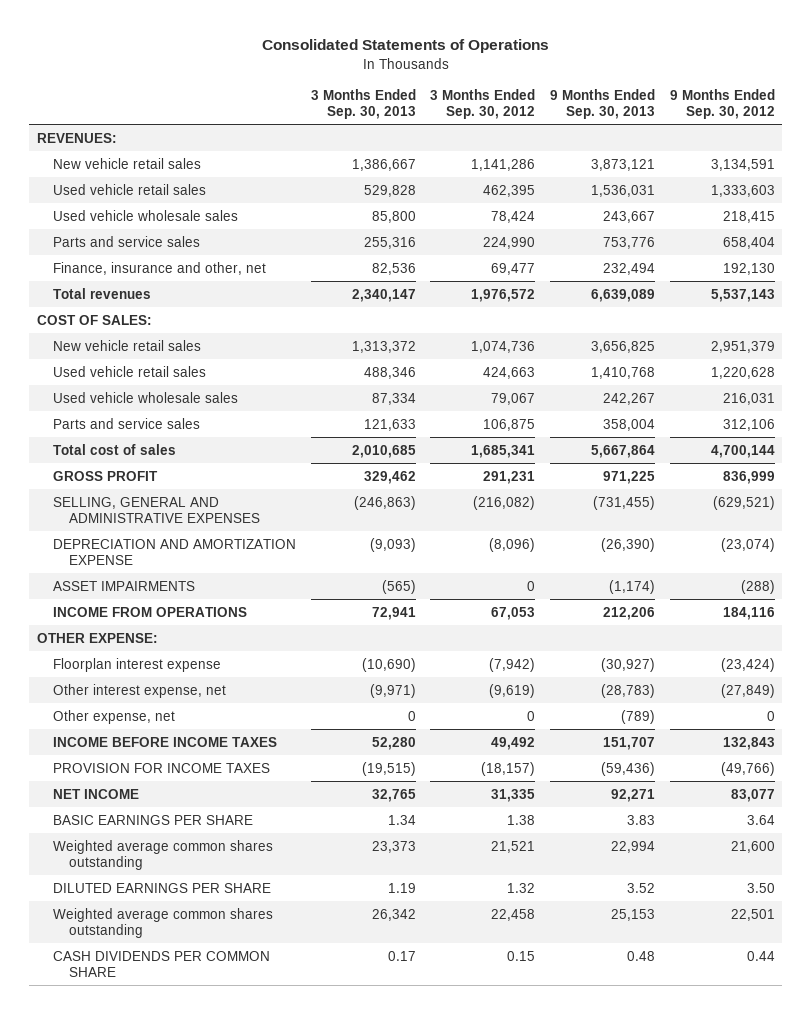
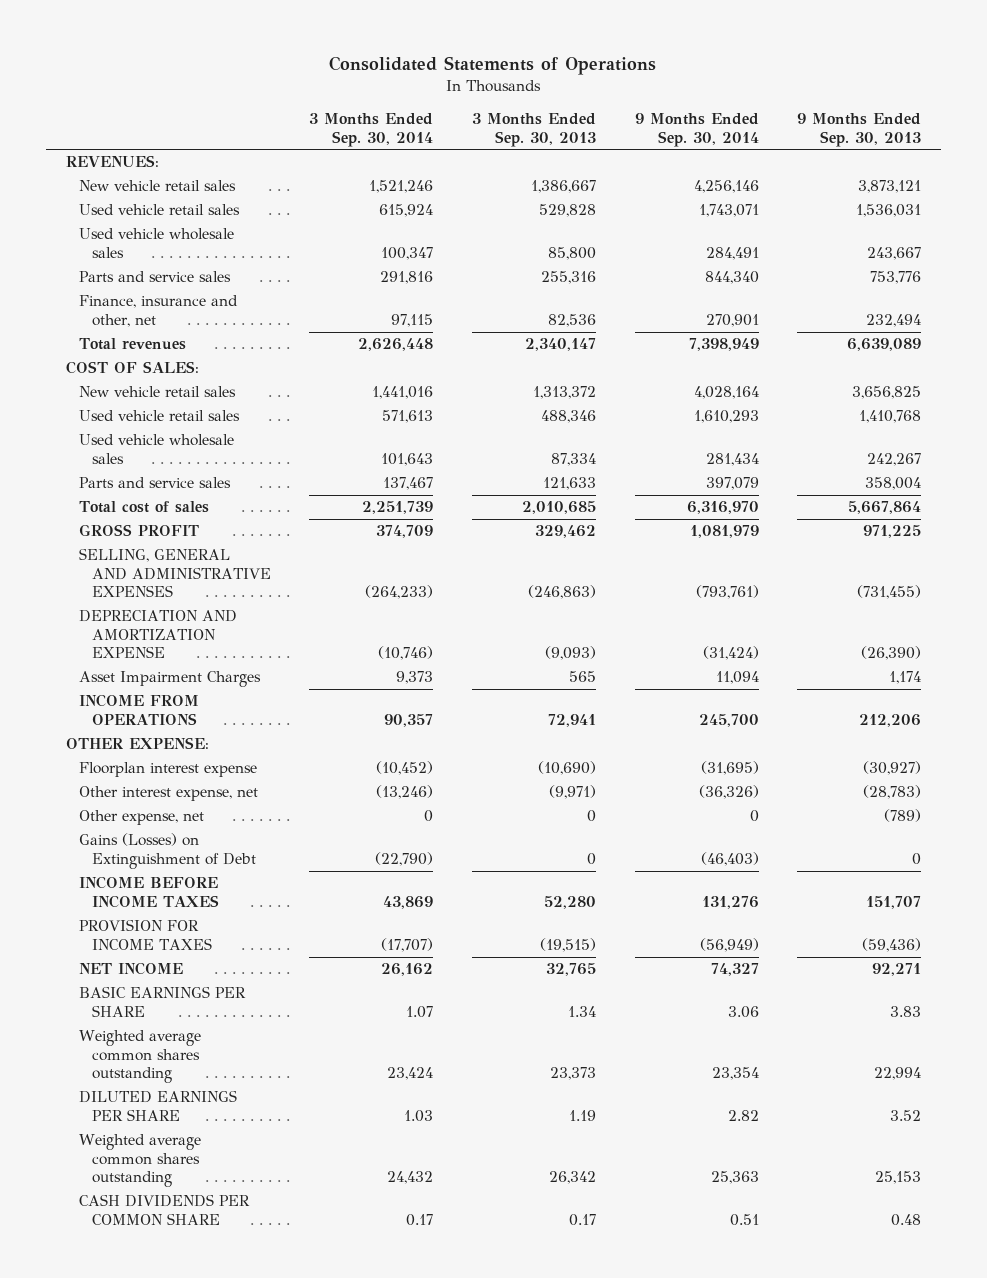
[430,88,536,119] 3 Months Ended Sep. 30, 2012 -> none
[669,88,775,119] 9 Months Ended Sep. 30, 2012 -> none
none -> [309,113,434,147] 3 Months Ended Sep. 30, 2014
none -> [634,113,759,147] 9 Months Ended Sep. 30, 2014
[52,580,195,591] ASSET IMPAIRMENTS -> [78,671,261,688] Asset Impairment Charges
[381,579,416,594] (565) -> [568,671,596,683] 565
[609,579,656,594] (1,174) -> [889,671,922,685] 1,174
none -> [78,833,256,869] Gains (Losses) on Extinguishment of Debt

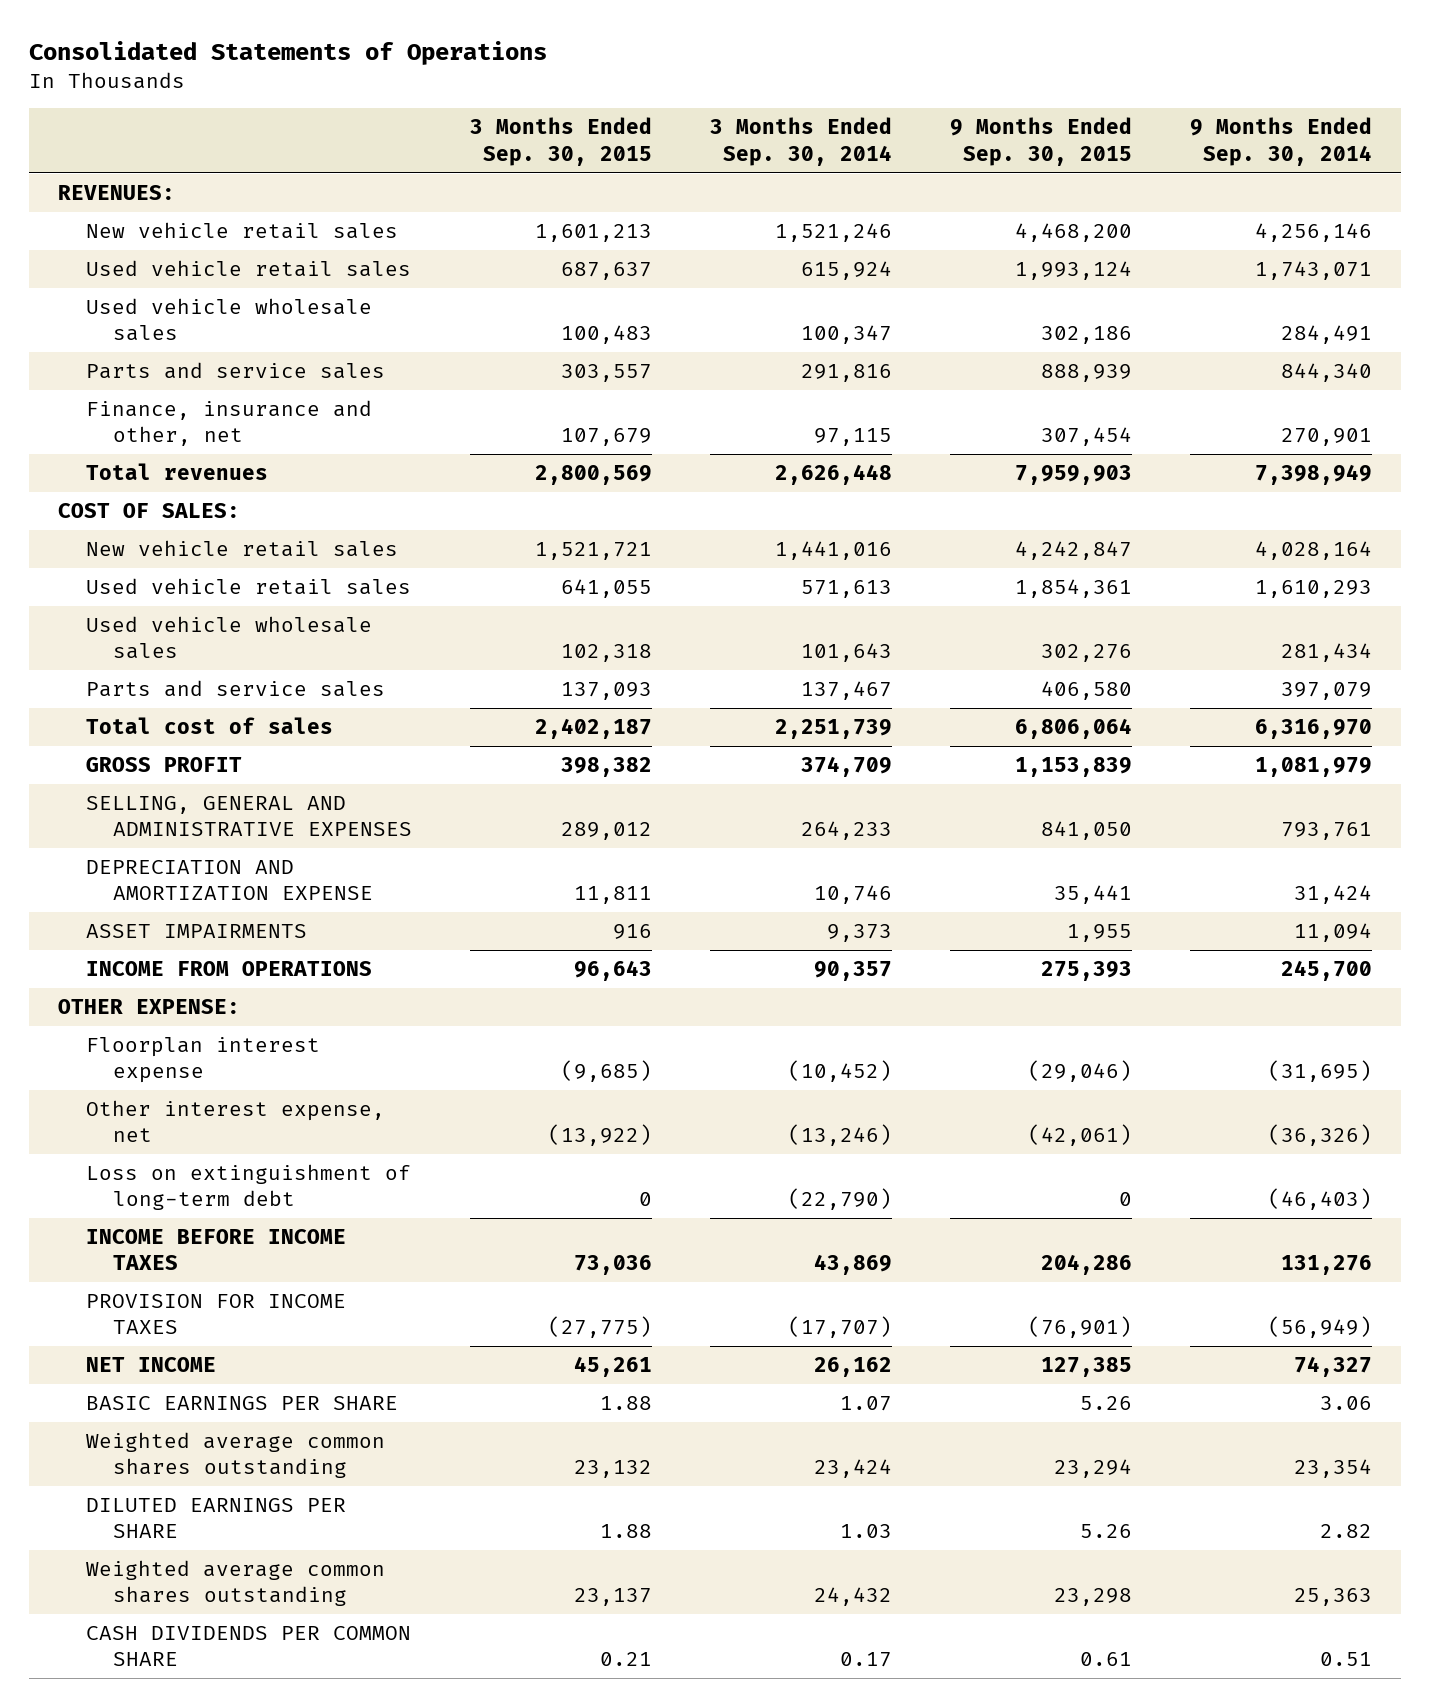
[471,113,596,147] 3 Months Ended Sep. 30, 2013 -> none
[797,113,922,147] 9 Months Ended Sep. 30, 2013 -> none
none -> [470,117,653,166] 3 Months Ended Sep. 30, 2015
none -> [950,117,1133,166] 9 Months Ended Sep. 30, 2015
[365,585,434,600] (264,233) -> [801,821,893,841] 264,233
[695,585,759,600] (793,761) -> [1281,822,1373,841] 793,761
[378,646,434,661] (10,746) -> [814,885,893,905] 10,746
[702,646,759,661] (31,424) -> [1294,885,1373,905] 31,424
[78,671,261,688] Asset Impairment Charges -> [85,924,307,939] ASSET IMPAIRMENTS
[78,810,204,826] Other expense, net -> none
[78,833,256,869] Gains (Losses) on Extinguishment of Debt -> [85,1164,411,1211] Loss on extinguishment of long-term debt

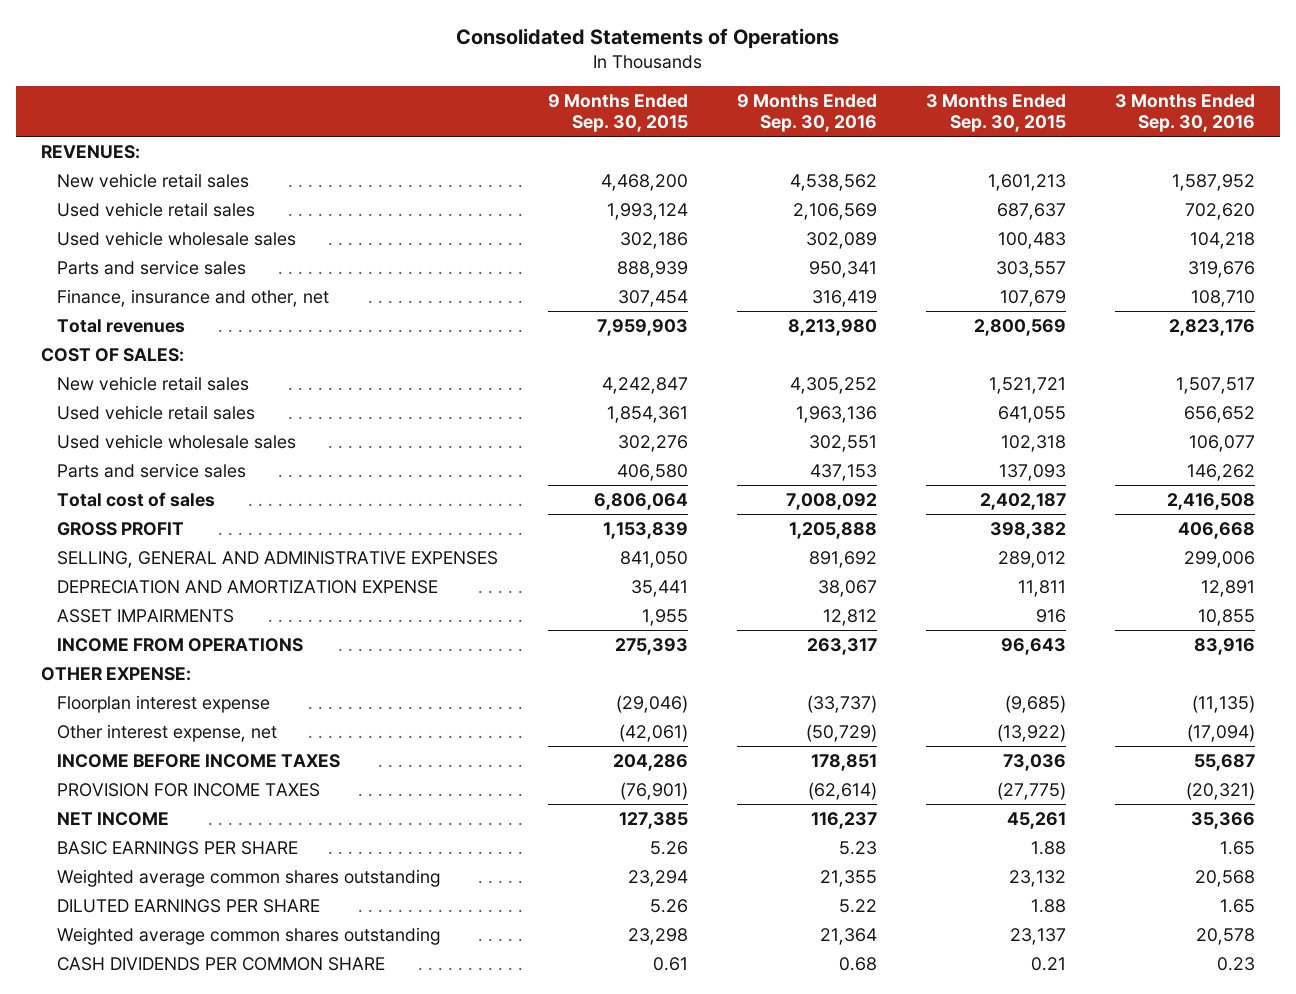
[710,117,893,166] 3 Months Ended Sep. 30, 2014 -> none
[1190,117,1373,166] 9 Months Ended Sep. 30, 2014 -> none
none -> [736,94,877,133] 9 Months Ended Sep. 30, 2016
none -> [1115,94,1256,133] 3 Months Ended Sep. 30, 2016
[85,1164,411,1211] Loss on extinguishment of long-term debt -> none

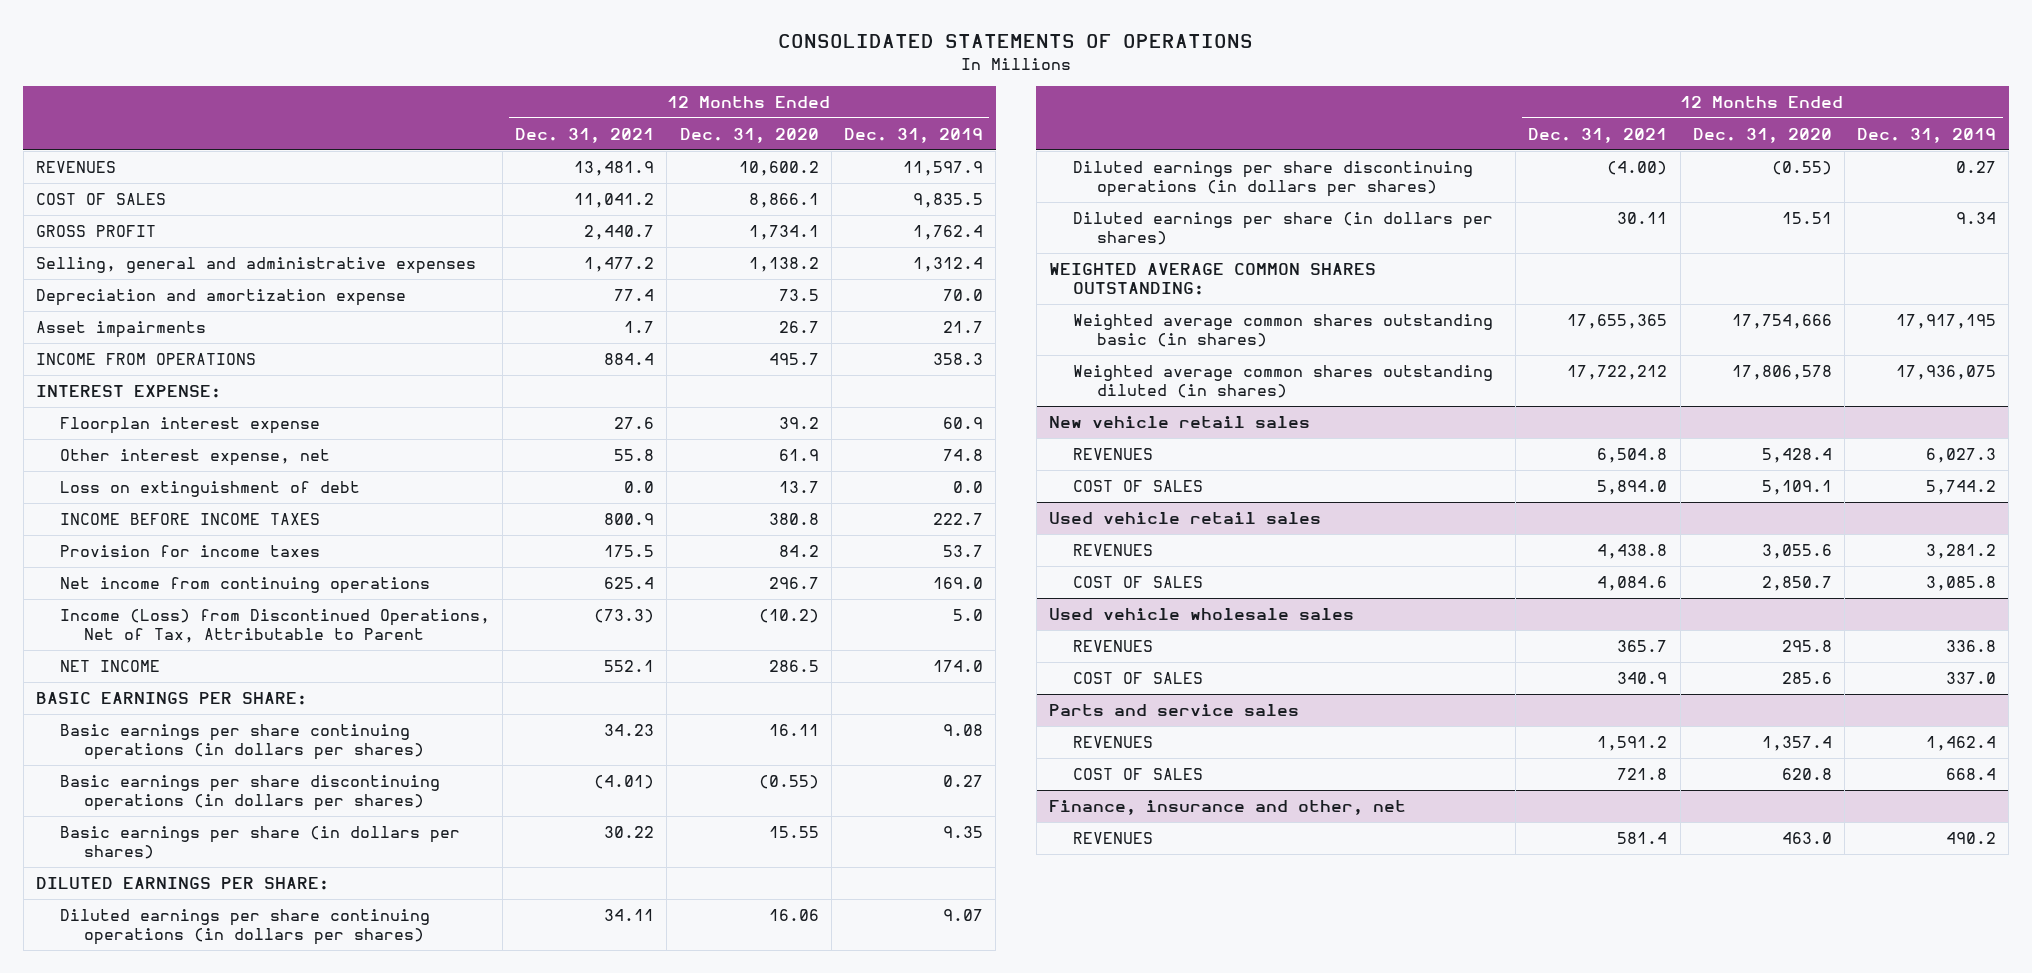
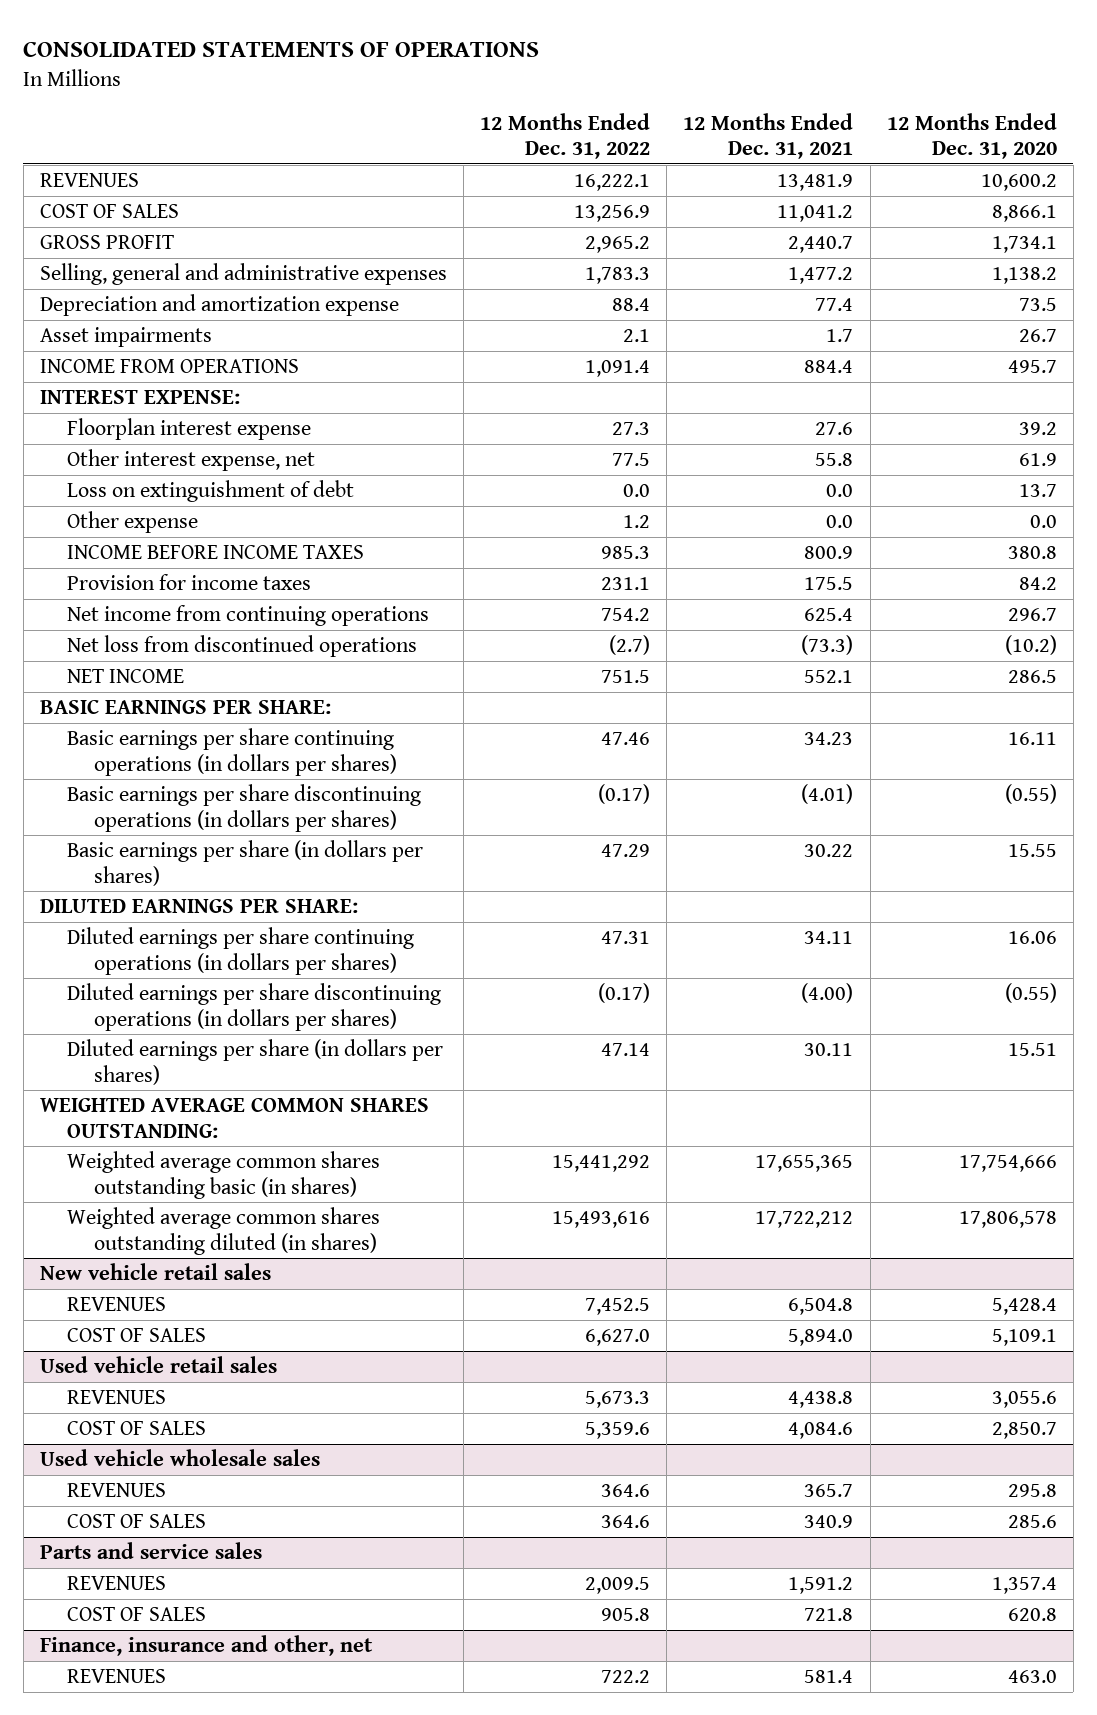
[844,127,984,143] Dec. 31, 2019 -> none
none -> [480,112,651,160] 12 Months Ended Dec. 31, 2022
none -> [66,511,198,534] Other expense
[59,608,490,644] Income (Loss) from Discontinued Operations, Net of Tax, Attributable to Parent -> [66,635,417,658] Net loss from discontinued operations

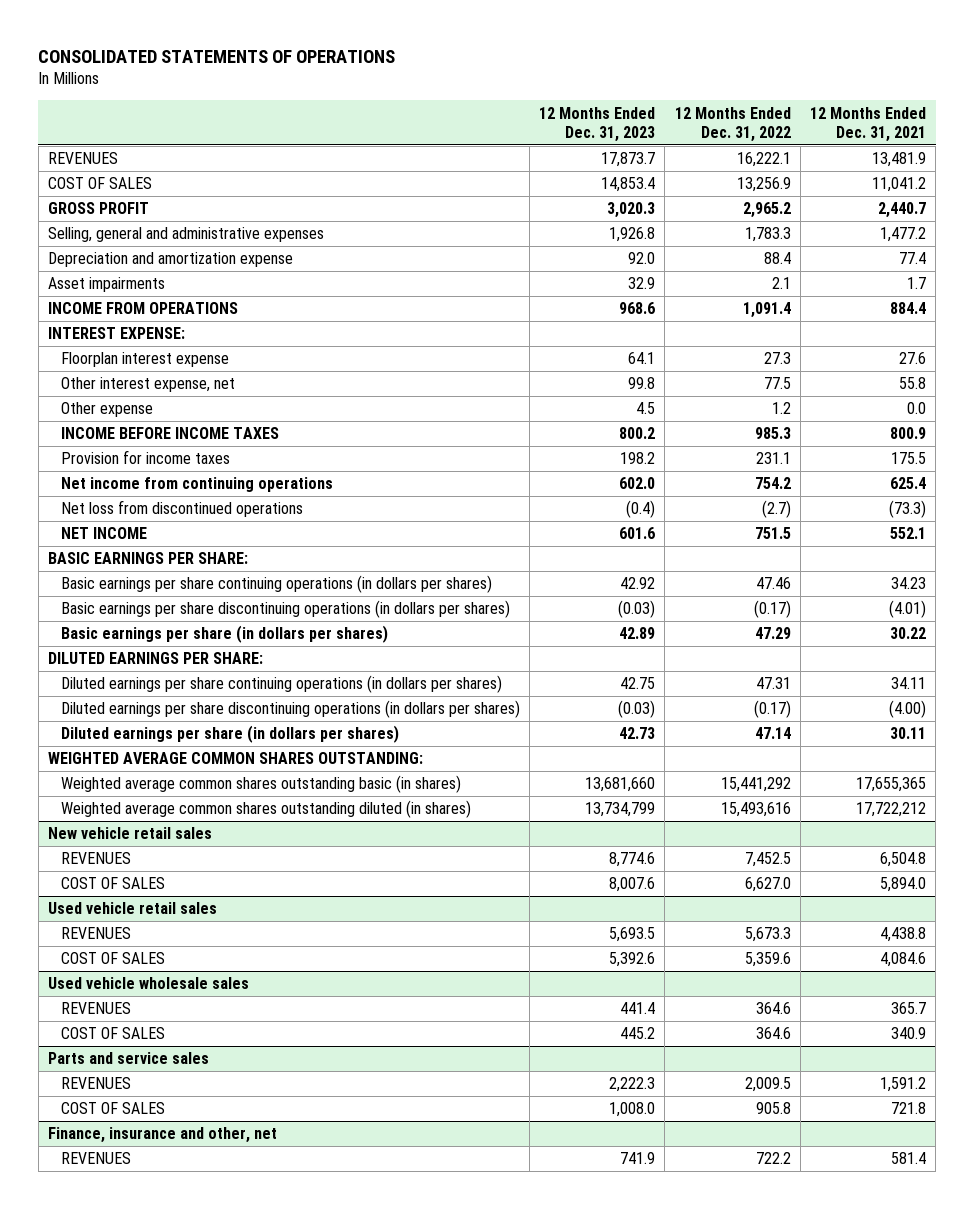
[886,112,1057,160] 12 Months Ended Dec. 31, 2020 -> none
none -> [539,106,656,142] 12 Months Ended Dec. 31, 2023
[66,480,354,503] Loss on extinguishment of debt -> none

